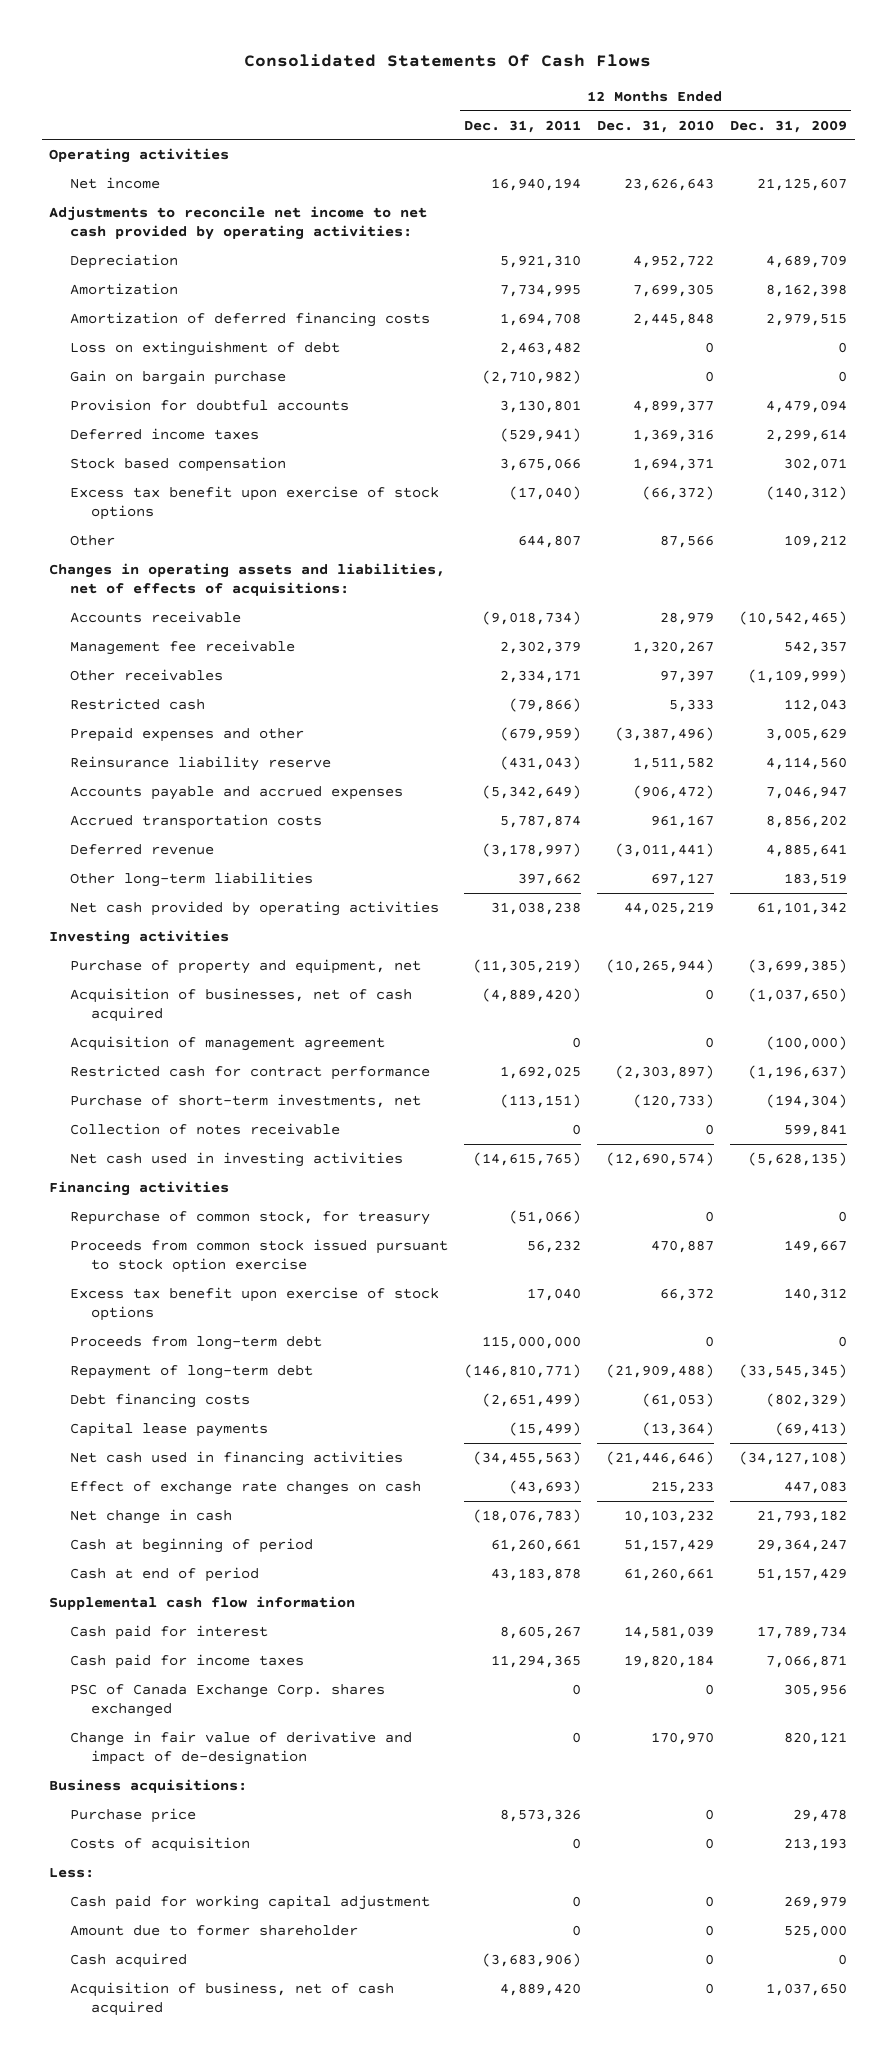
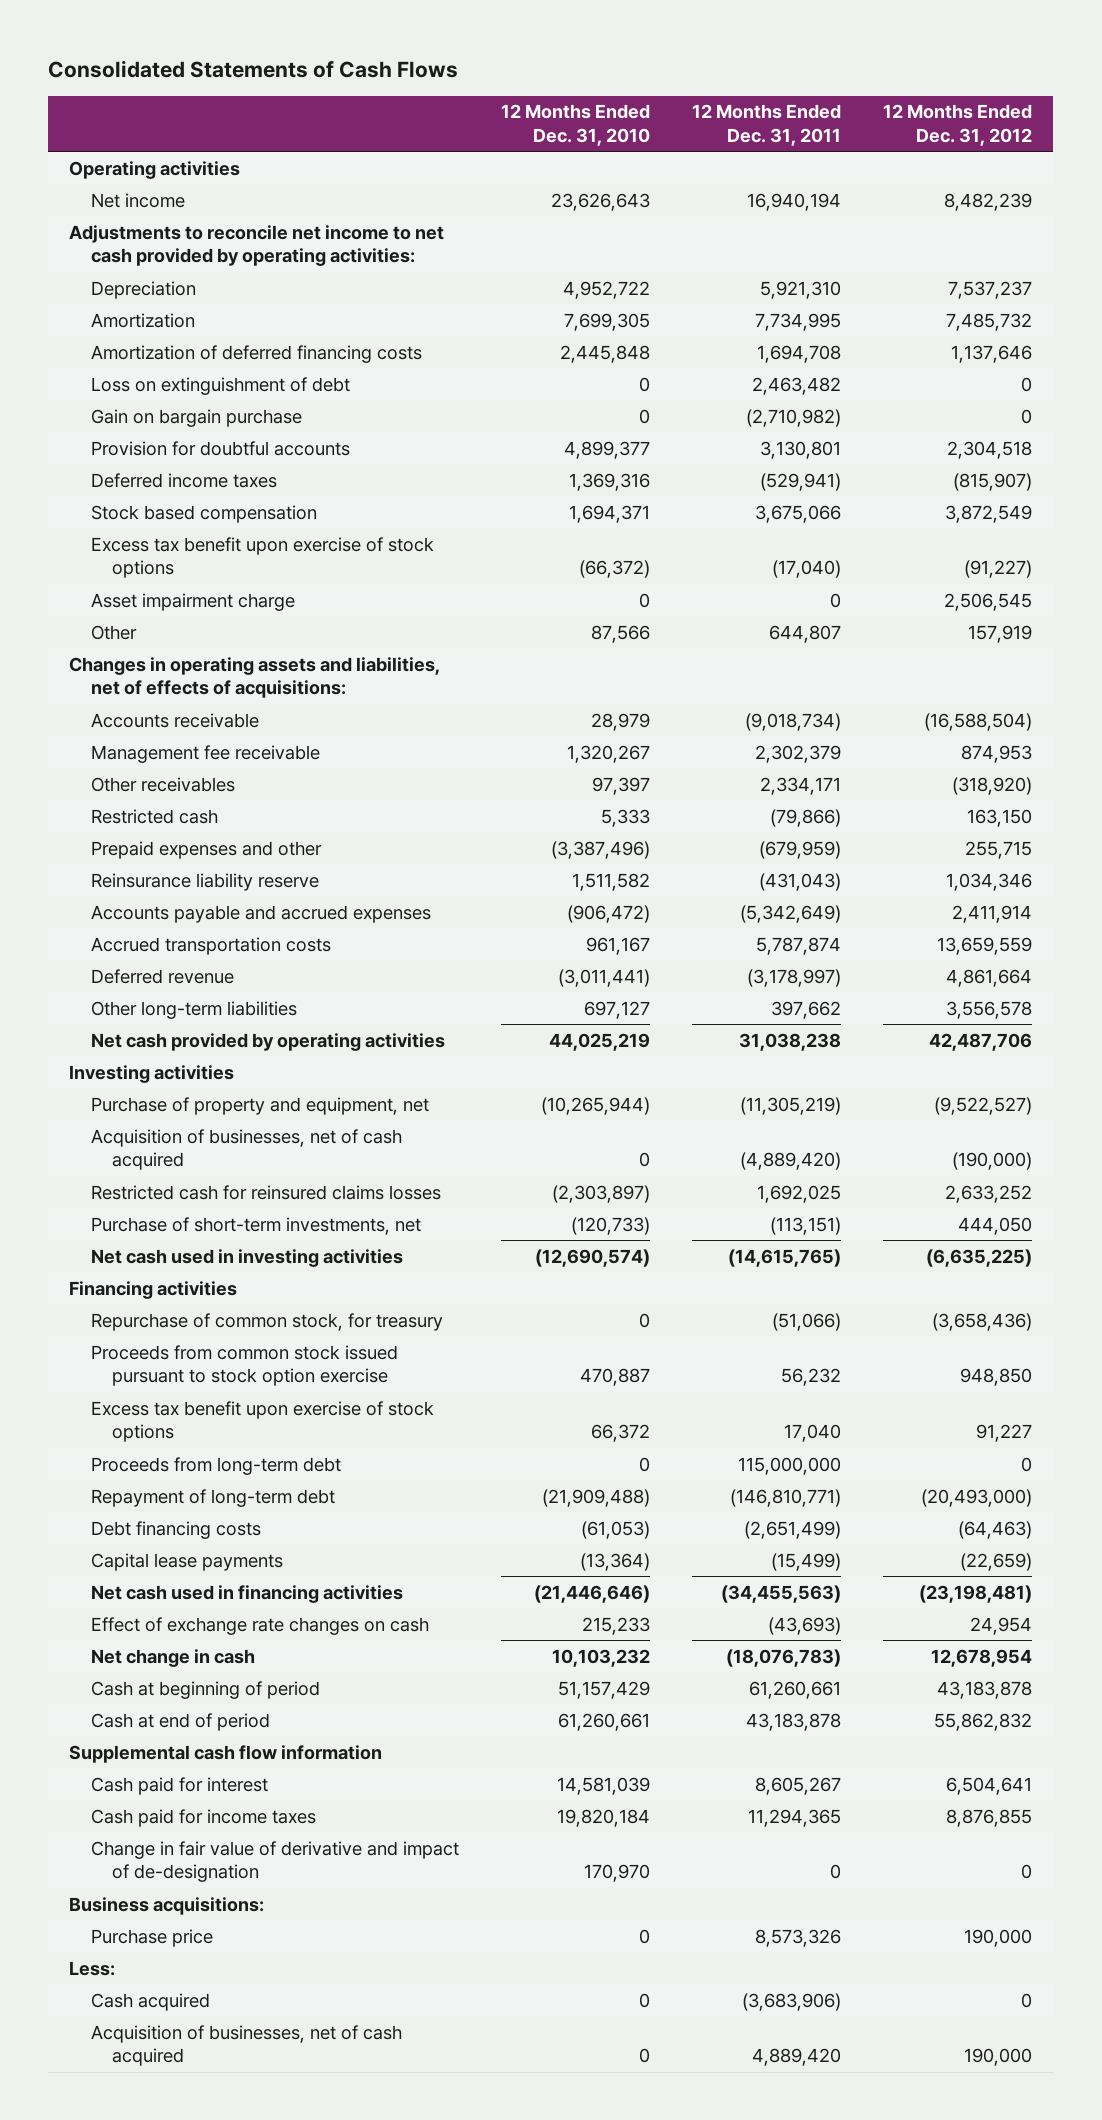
[244,53,652,67] Consolidated Statements Of Cash Flows -> [48,60,459,79] Consolidated Statements of Cash Flows
[729,119,847,133] Dec. 31, 2009 -> none
none -> [883,104,1033,146] 12 Months Ended Dec. 31, 2012
none -> [90,592,295,611] Asset impairment charge
[70,1036,386,1052] Acquisition of management agreement -> none
[70,1065,431,1081] Restricted cash for contract performance -> [90,1184,441,1200] Restricted cash for reinsured claims losses
[70,1123,341,1136] Collection of notes receivable -> none
[70,1684,386,1718] PSC of Canada Exchange Corp. shares exchanged -> none
[70,1837,251,1853] Costs of acquisition -> none
[70,1895,431,1911] Cash paid for working capital adjustment -> none
[70,1925,359,1937] Amount due to former shareholder -> none
[70,1982,395,2017] Acquisition of business, net of cash acquired -> [90,2024,402,2067] Acquisition of businesses, net of cash acquired

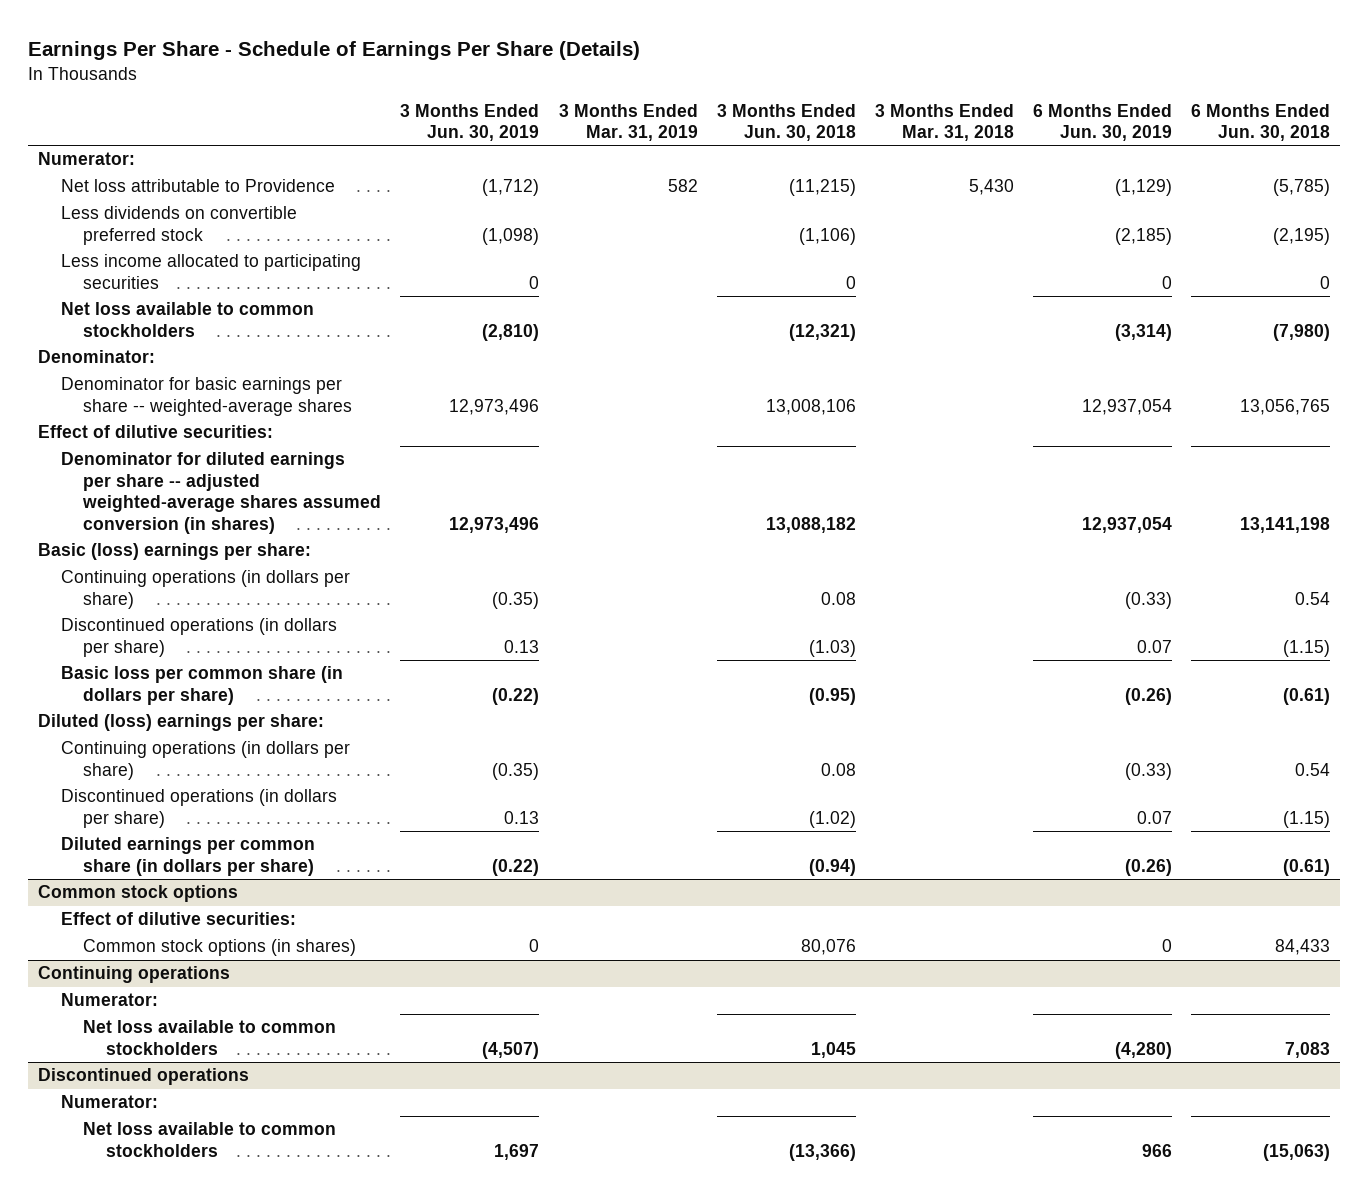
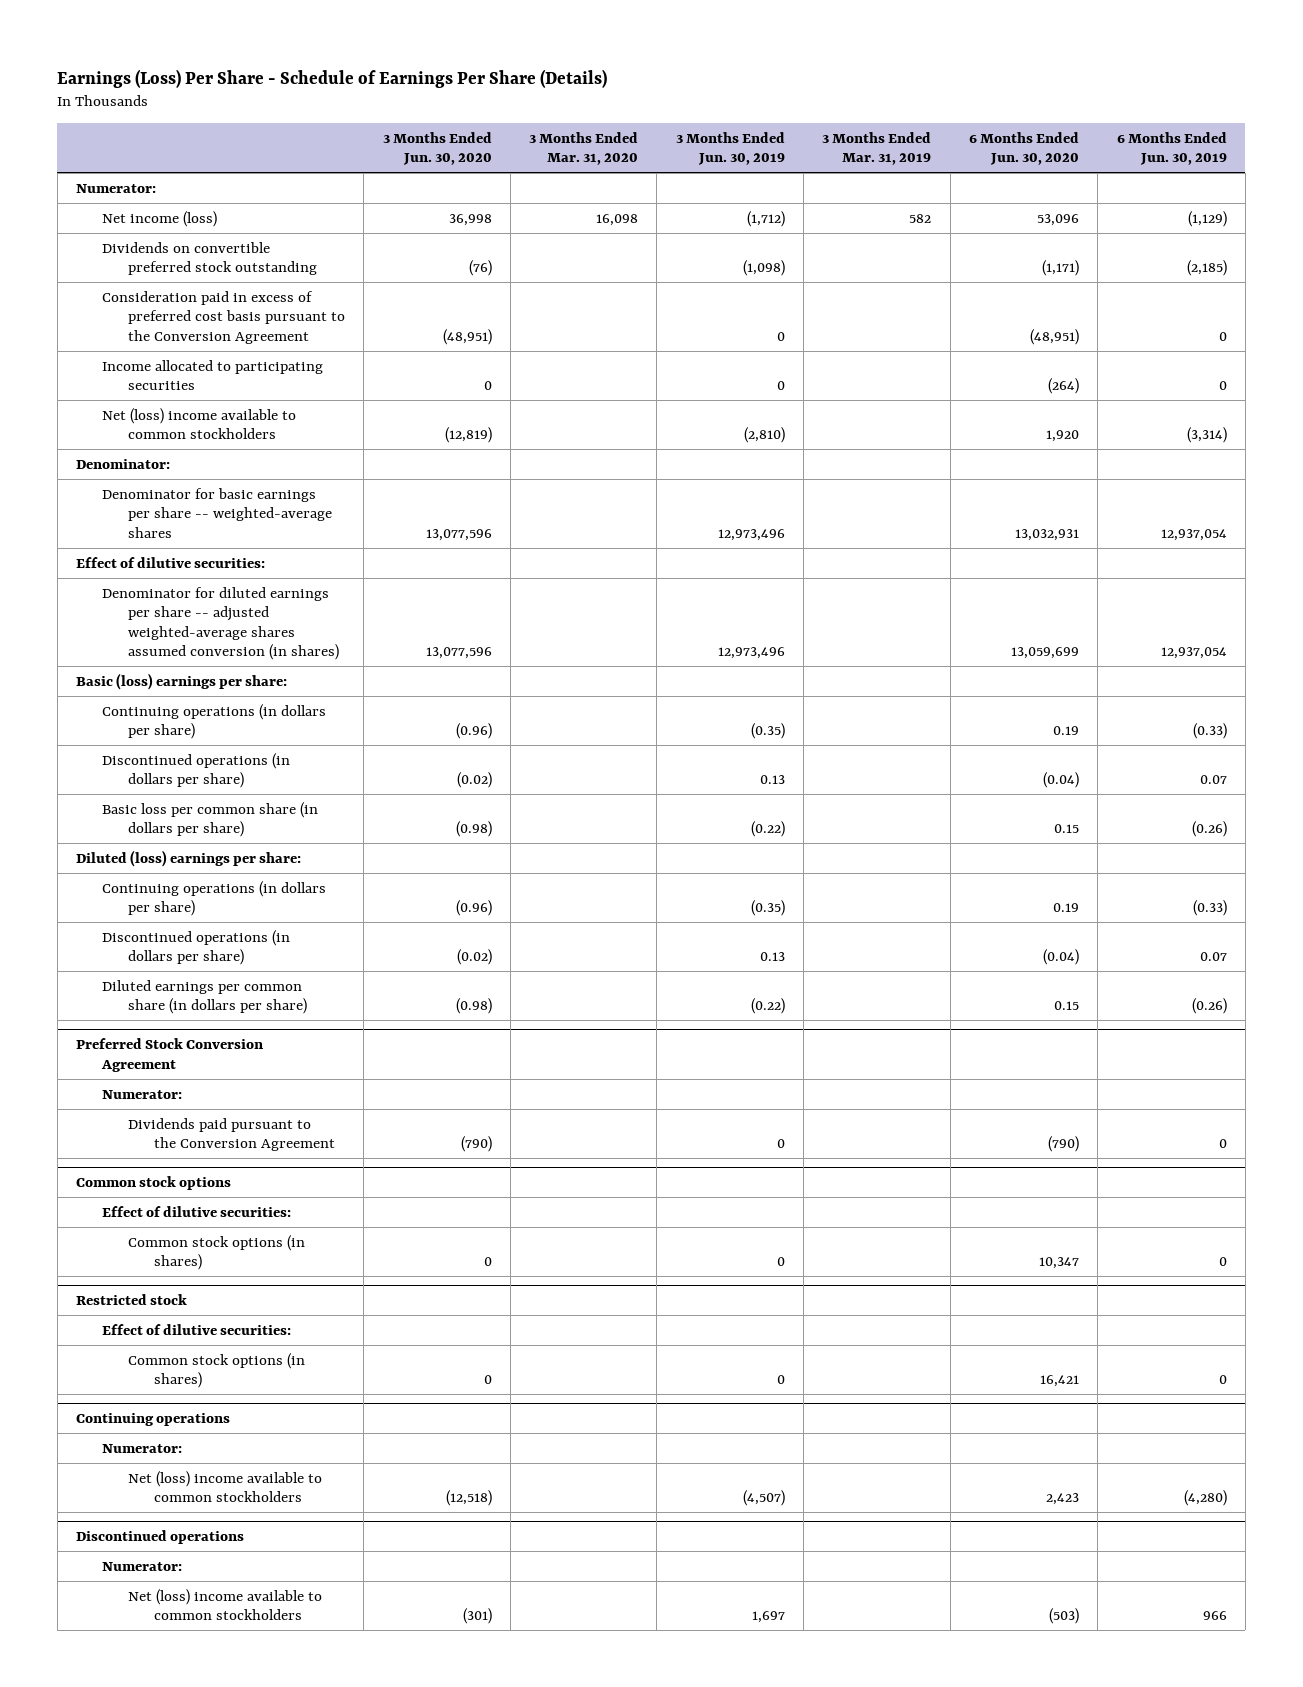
[28,40,641,60] Earnings Per Share - Schedule of Earnings Per Share (Details) -> [57,68,608,88] Earnings (Loss) Per Share - Schedule of Earnings Per Share (Details)
[716,103,856,142] 3 Months Ended Jun. 30, 2018 -> none
[874,103,1014,142] 3 Months Ended Mar. 31, 2018 -> none
[1191,103,1331,142] 6 Months Ended Jun. 30, 2018 -> none
none -> [382,131,492,166] 3 Months Ended Jun. 30, 2020
none -> [529,131,639,166] 3 Months Ended Mar. 31, 2020
none -> [968,131,1079,166] 6 Months Ended Jun. 30, 2020
[60,179,335,193] Net loss attributable to Providence -> [102,210,218,227] Net income (loss)
[60,206,297,245] Less dividends on convertible preferred stock -> [102,241,318,276] Dividends on convertible preferred stock outstanding
none -> [102,290,346,344] Consideration paid in excess of preferred cost basis pursuant to the Conversion Agreement
[60,254,361,289] Less income allocated to participating securities -> [102,359,324,391] Income allocated to participating securities
[60,302,314,337] Net loss available to common stockholders -> [102,407,297,440] Net (loss) income available to common stockholders
none -> [76,1038,264,1072] Preferred Stock Conversion Agreement
none -> [102,1089,183,1099] Numerator:
none -> [128,1117,335,1152] Dividends paid pursuant to the Conversion Agreement
none -> [76,1294,188,1306] Restricted stock
none -> [102,1323,292,1335] Effect of dilutive securities:
none -> [128,1352,306,1389] Common stock options (in shares)
[83,1020,337,1055] Net loss available to common stockholders -> [128,1470,323,1503] Net (loss) income available to common stockholders
[83,1122,337,1157] Net loss available to common stockholders -> [128,1588,323,1621] Net (loss) income available to common stockholders

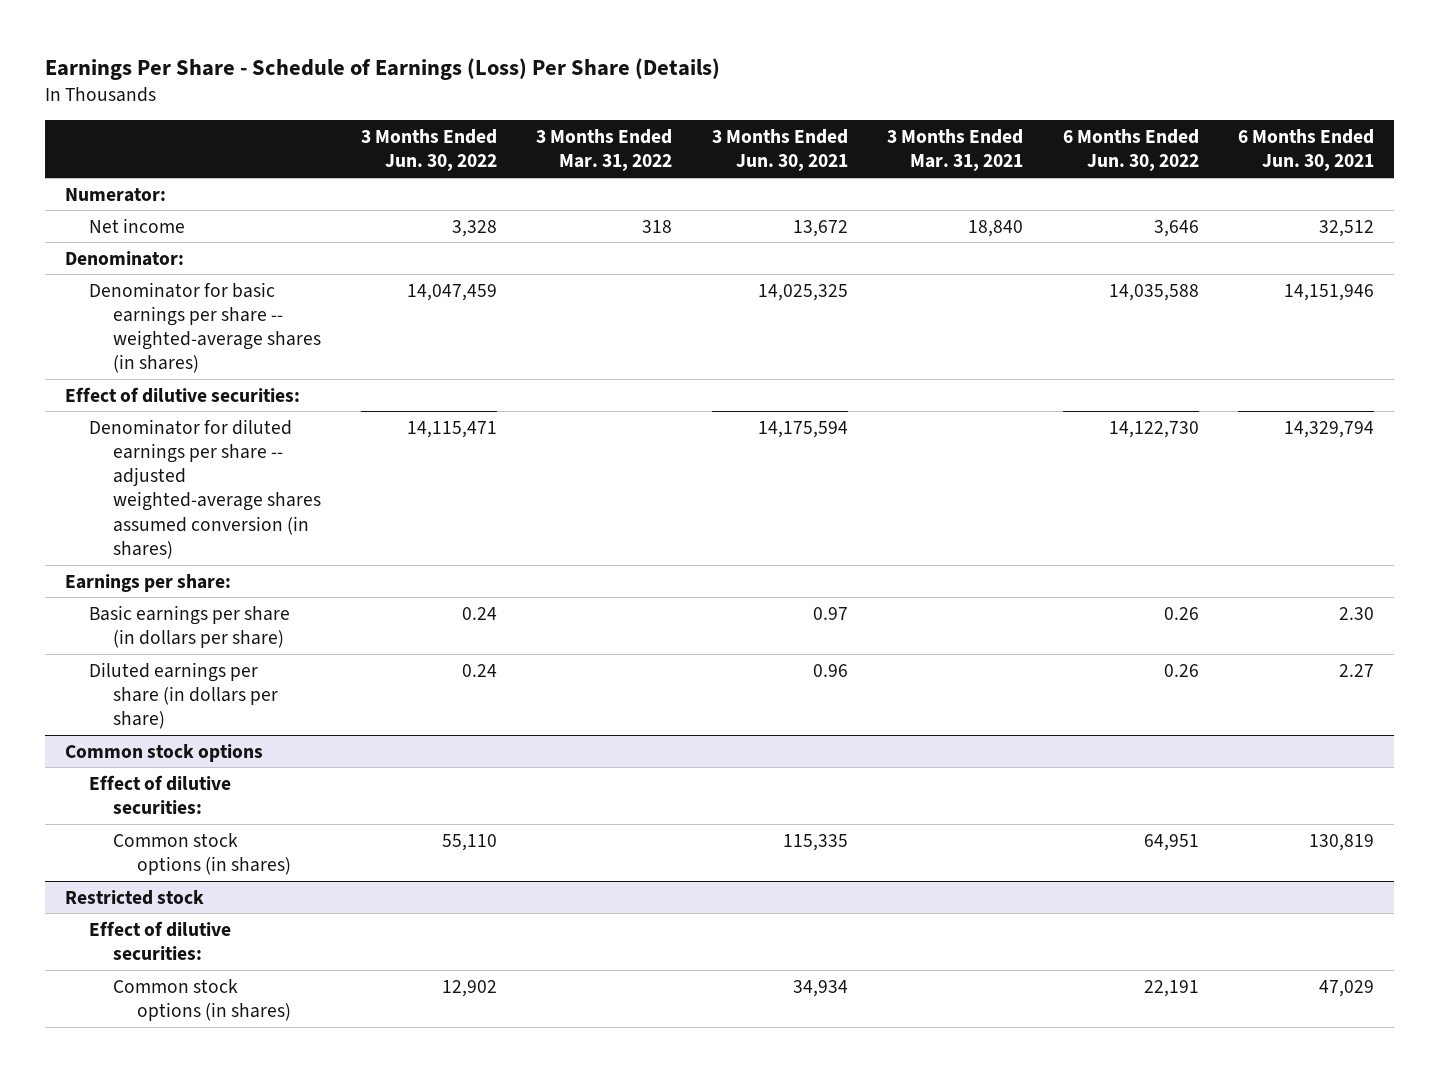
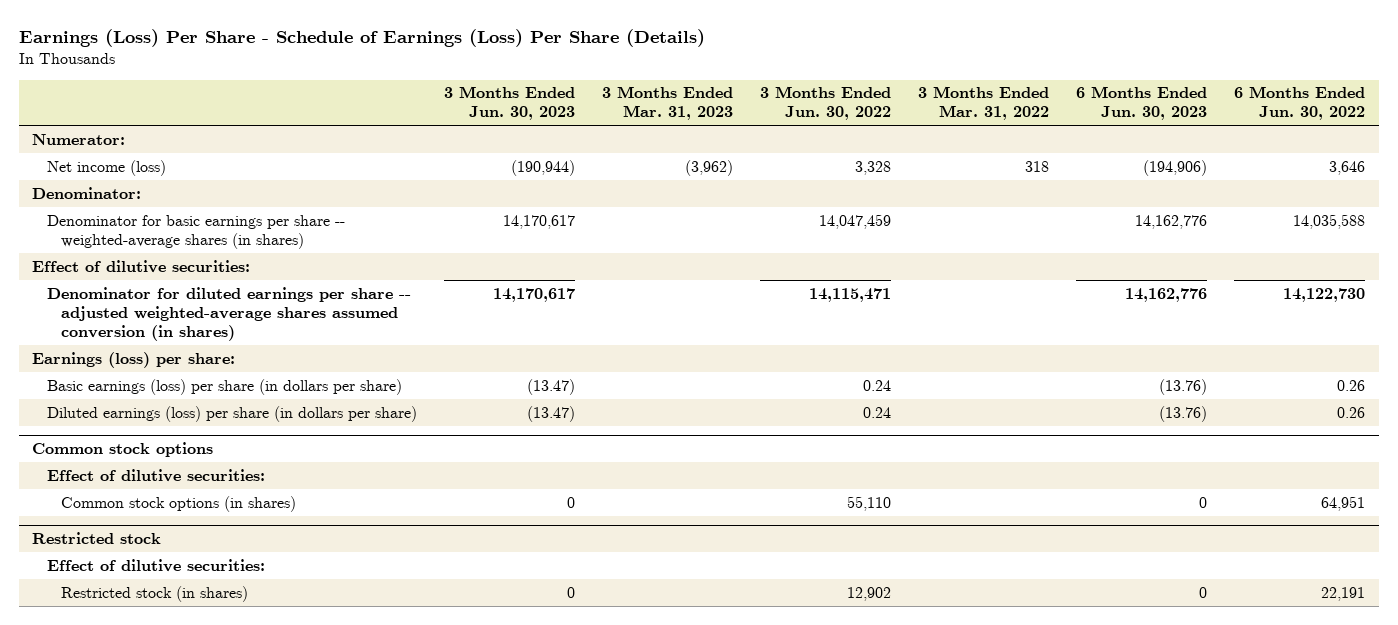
[44,57,720,80] Earnings Per Share - Schedule of Earnings (Loss) Per Share (Details) -> [18,29,705,48] Earnings (Loss) Per Share - Schedule of Earnings (Loss) Per Share (Details)
[711,129,848,172] 3 Months Ended Jun. 30, 2021 -> none
[887,129,1024,172] 3 Months Ended Mar. 31, 2021 -> none
[1238,129,1375,172] 6 Months Ended Jun. 30, 2021 -> none
none -> [443,86,575,121] 3 Months Ended Jun. 30, 2023
none -> [601,86,733,121] 3 Months Ended Mar. 31, 2023
none -> [1076,86,1208,121] 6 Months Ended Jun. 30, 2023
[88,217,185,233] Net income -> [46,159,166,176] Net income (loss)
[64,573,231,592] Earnings per share: -> [32,351,236,368] Earnings (loss) per share:
[88,604,290,648] Basic earnings per share (in dollars per share) -> [46,378,402,395] Basic earnings (loss) per share (in dollars per share)
[88,661,279,730] Diluted earnings per share (in dollars per share) -> [46,405,417,422] Diluted earnings (loss) per share (in dollars per share)
[113,978,292,1021] Common stock options (in shares) -> [61,585,249,602] Restricted stock (in shares)

